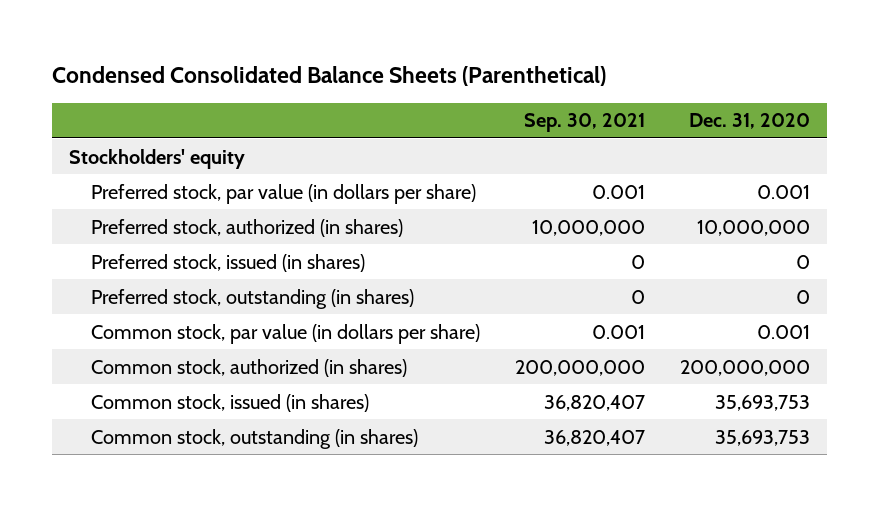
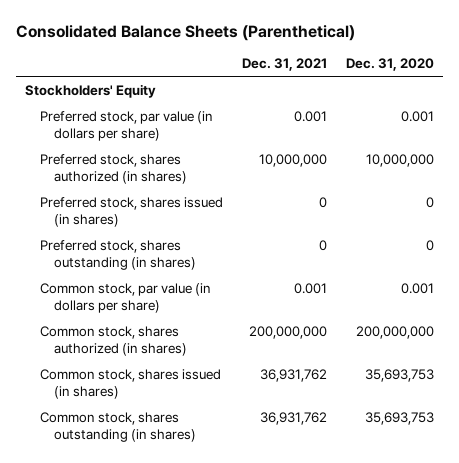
[51,65,606,86] Condensed Consolidated Balance Sheets (Parenthetical) -> [15,24,355,41] Consolidated Balance Sheets (Parenthetical)
[523,113,645,133] Sep. 30, 2021 -> none
none -> [241,58,327,72] Dec. 31, 2021
[69,148,246,169] Stockholders' equity -> [25,83,157,98] Stockholders' Equity
[90,218,403,237] Preferred stock, authorized (in shares) -> [39,153,187,185] Preferred stock, shares authorized (in shares)
[90,253,365,272] Preferred stock, issued (in shares) -> [39,196,223,228] Preferred stock, shares issued (in shares)
[90,288,414,309] Preferred stock, outstanding (in shares) -> [39,239,196,271] Preferred stock, shares outstanding (in shares)
[90,358,407,377] Common stock, authorized (in shares) -> [39,325,187,357] Common stock, shares authorized (in shares)
[90,393,369,412] Common stock, issued (in shares) -> [39,368,221,400] Common stock, shares issued (in shares)
[90,428,418,449] Common stock, outstanding (in shares) -> [39,411,196,443] Common stock, shares outstanding (in shares)

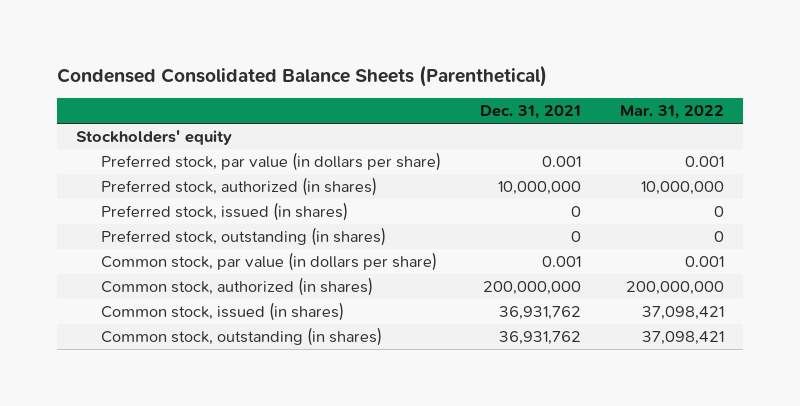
[15,24,355,41] Consolidated Balance Sheets (Parenthetical) -> [56,65,547,88] Condensed Consolidated Balance Sheets (Parenthetical)
[345,58,434,72] Dec. 31, 2020 -> none
none -> [619,105,724,120] Mar. 31, 2022
[25,83,157,98] Stockholders' Equity -> [75,129,232,145] Stockholders' equity
[39,153,187,185] Preferred stock, shares authorized (in shares) -> [101,176,378,196] Preferred stock, authorized (in shares)
[39,196,223,228] Preferred stock, shares issued (in shares) -> [101,201,349,221] Preferred stock, issued (in shares)
[39,239,196,271] Preferred stock, shares outstanding (in shares) -> [101,226,387,246] Preferred stock, outstanding (in shares)
[39,325,187,357] Common stock, shares authorized (in shares) -> [101,276,374,296] Common stock, authorized (in shares)
[39,368,221,400] Common stock, shares issued (in shares) -> [101,301,345,321] Common stock, issued (in shares)
[39,411,196,443] Common stock, shares outstanding (in shares) -> [101,326,383,346] Common stock, outstanding (in shares)

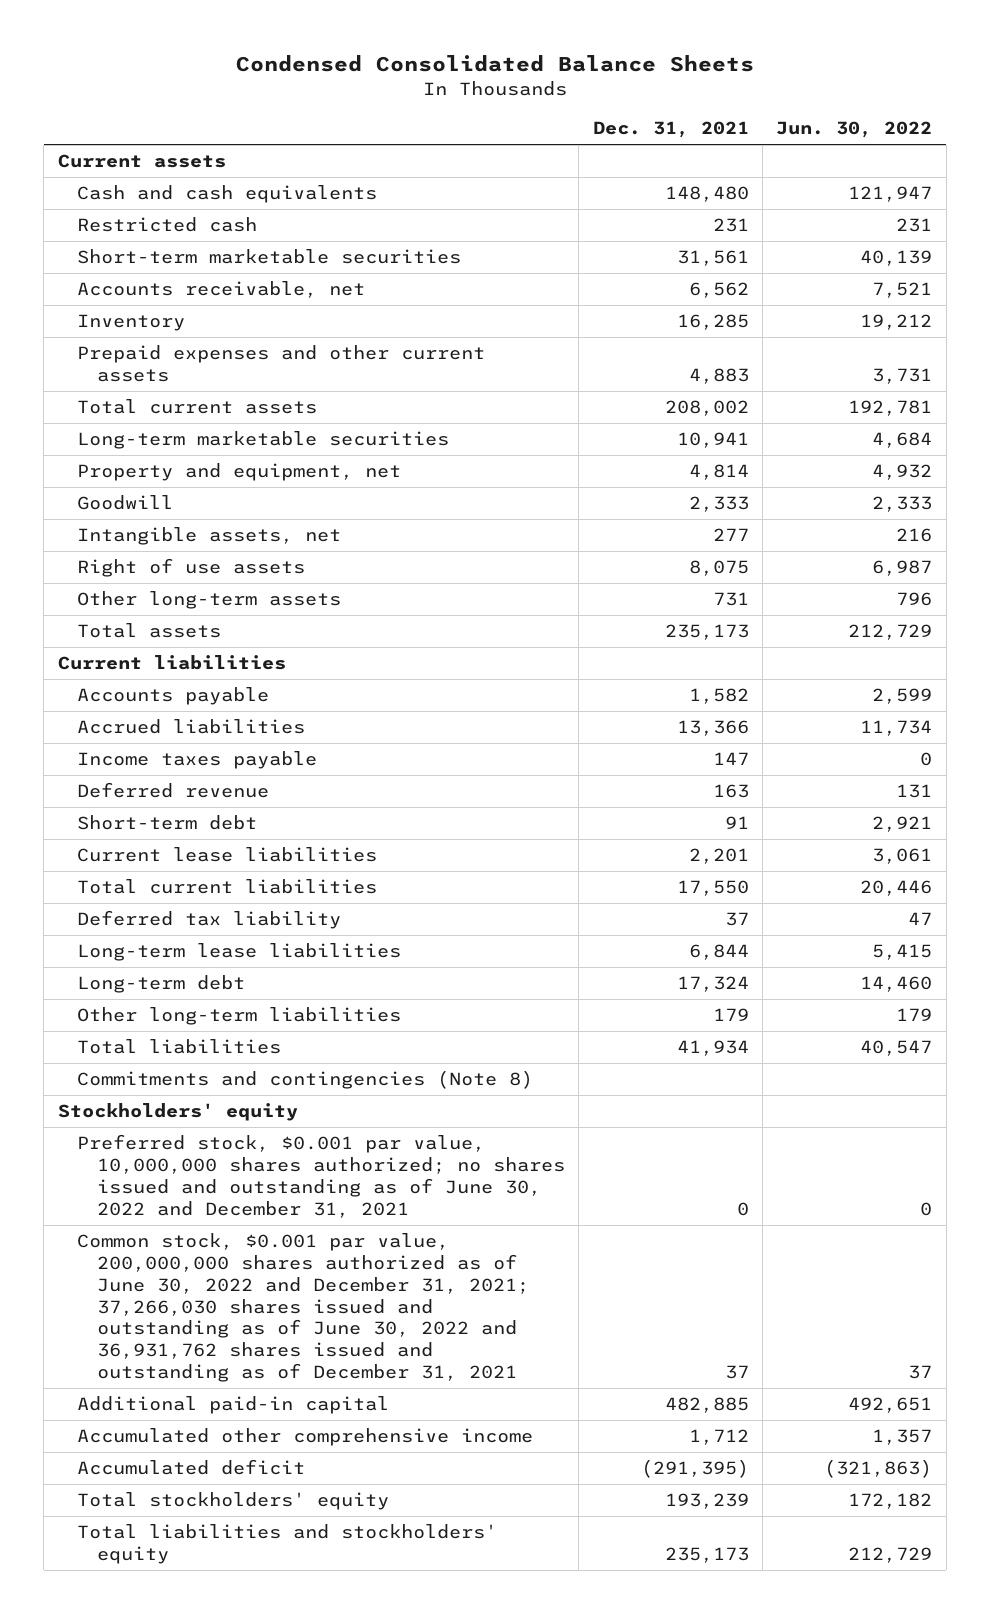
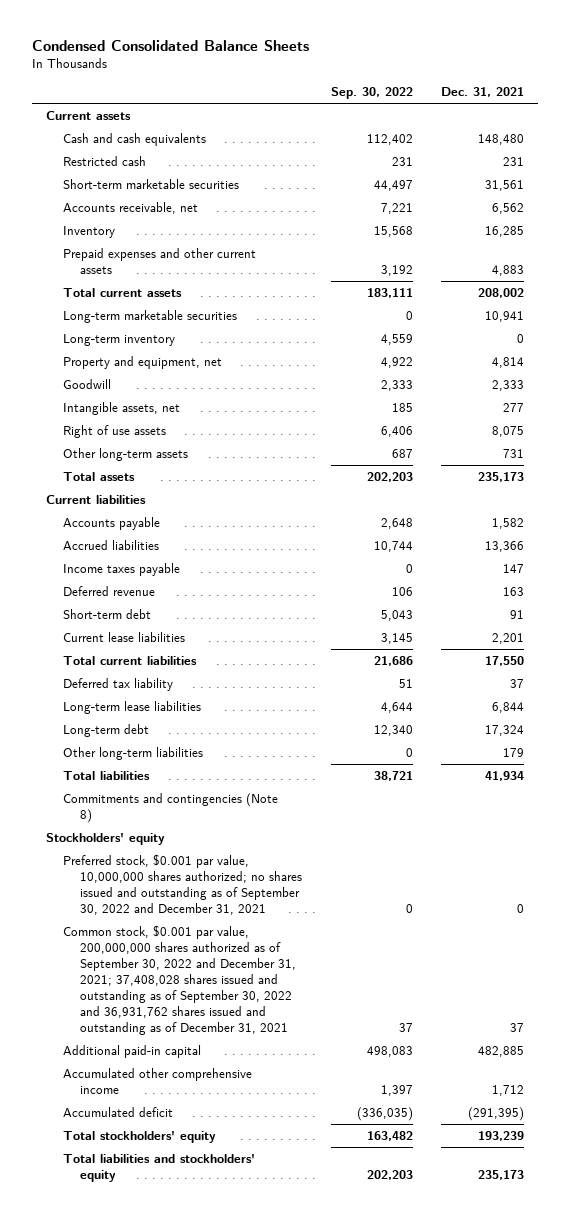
[776,121,933,139] Jun. 30, 2022 -> none
none -> [330,86,413,99] Sep. 30, 2022
none -> [63,333,176,346] Long-term inventory
[77,1134,566,1218] Preferred stock, $0.001 par value, 10,000,000 shares authorized; no shares issued and outstanding as of June 30, 2022 and December 31, 2021 -> [63,853,303,915] Preferred stock, $0.001 par value, 10,000,000 shares authorized; no shares issued and outstanding as of September 30, 2022 and December 31, 2021
[77,1233,530,1382] Common stock, $0.001 par value, 200,000,000 shares authorized as of June 30, 2022 and December 31, 2021; 37,266,030 shares issued and outstanding as of June 30, 2022 and 36,931,762 shares issued and outstanding as of December 31, 2021 -> [63,924,297,1036] Common stock, $0.001 par value, 200,000,000 shares authorized as of September 30, 2022 and December 31, 2021; 37,408,028 shares issued and outstanding as of September 30, 2022 and 36,931,762 shares issued and outstanding as of December 31, 2021

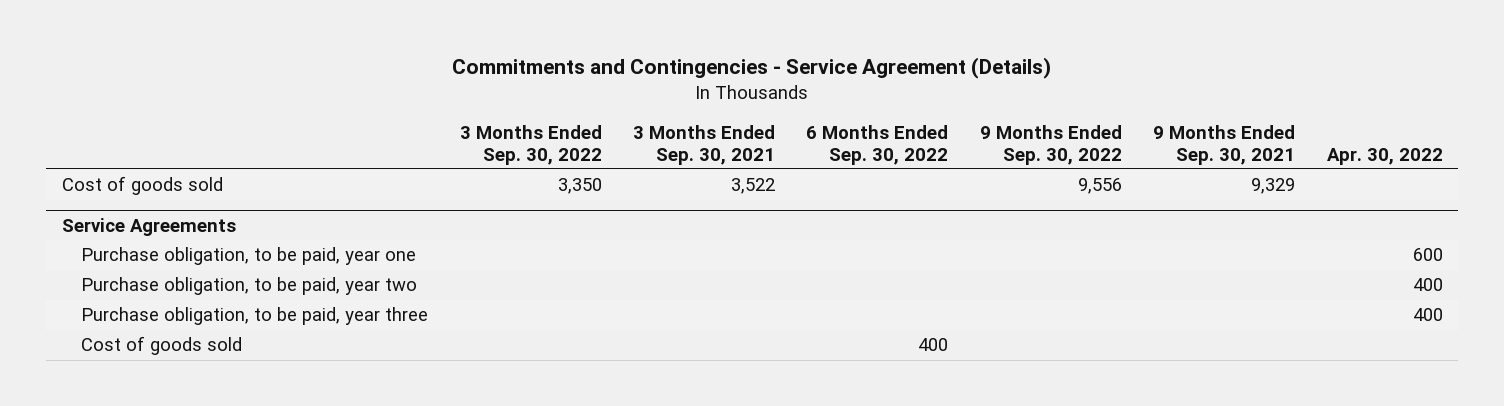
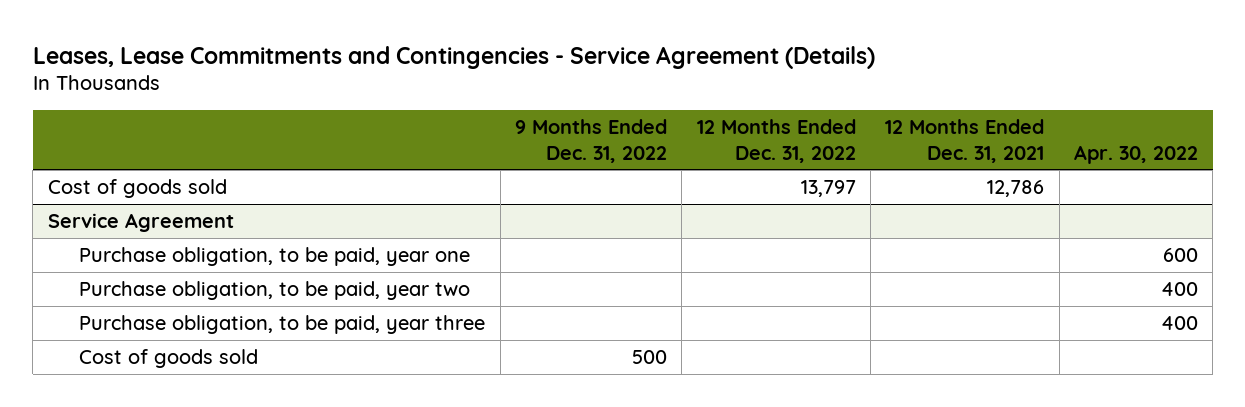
[452,57,1052,80] Commitments and Contingencies - Service Agreement (Details) -> [32,45,875,69] Leases, Lease Commitments and Contingencies - Service Agreement (Details)
[459,124,602,165] 3 Months Ended Sep. 30, 2022 -> none
[633,124,776,165] 3 Months Ended Sep. 30, 2021 -> none
[806,124,949,165] 6 Months Ended Sep. 30, 2022 -> none
[979,124,1122,165] 9 Months Ended Sep. 30, 2022 -> none
[1153,124,1296,165] 9 Months Ended Sep. 30, 2021 -> none
none -> [514,119,667,163] 9 Months Ended Dec. 31, 2022
none -> [696,119,856,163] 12 Months Ended Dec. 31, 2022
none -> [885,119,1045,163] 12 Months Ended Dec. 31, 2021
[61,218,236,237] Service Agreements -> [47,212,234,232] Service Agreement

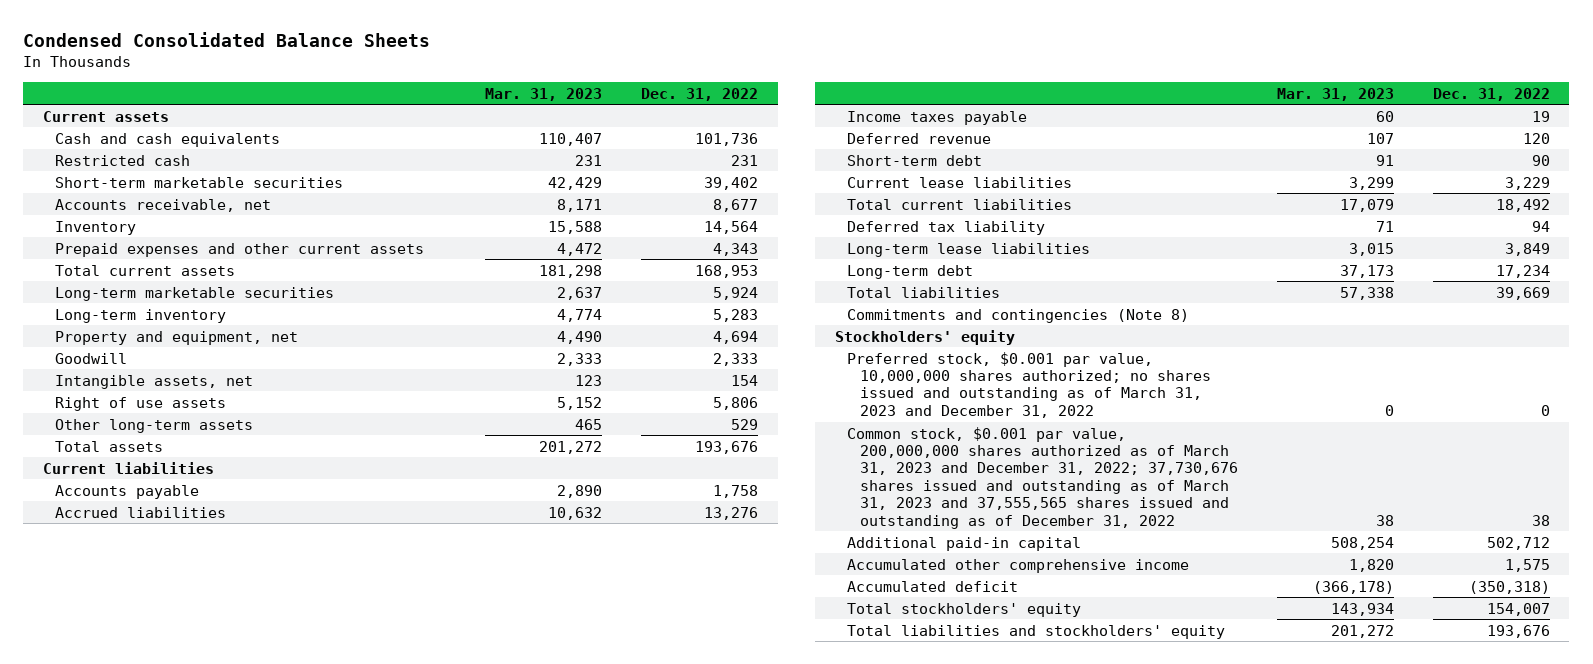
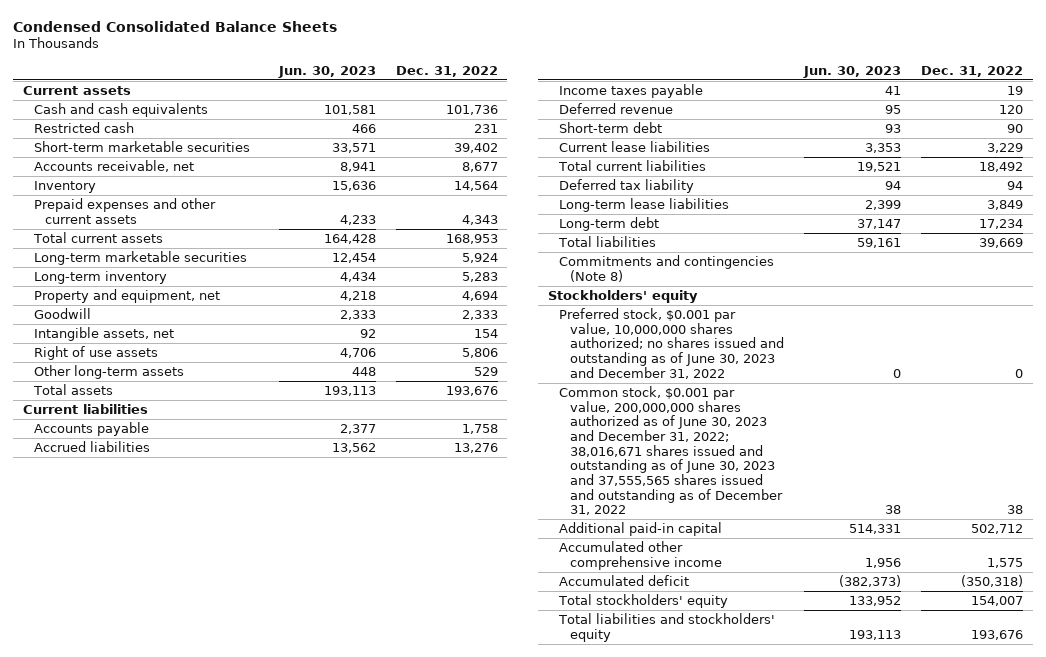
[485,87,603,101] Mar. 31, 2023 -> none
none -> [277,65,376,78] Jun. 30, 2023
[847,351,1211,418] Preferred stock, $0.001 par value, 10,000,000 shares authorized; no shares issued and outstanding as of March 31, 2023 and December 31, 2022 -> [559,308,785,379] Preferred stock, $0.001 par value, 10,000,000 shares authorized; no shares issued and outstanding as of June 30, 2023 and December 31, 2022
[847,426,1238,529] Common stock, $0.001 par value, 200,000,000 shares authorized as of March 31, 2023 and December 31, 2022; 37,730,676 shares issued and outstanding as of March 31, 2023 and 37,555,565 shares issued and outstanding as of December 31, 2022 -> [559,386,784,516] Common stock, $0.001 par value, 200,000,000 shares authorized as of June 30, 2023 and December 31, 2022; 38,016,671 shares issued and outstanding as of June 30, 2023 and 37,555,565 shares issued and outstanding as of December 31, 2022

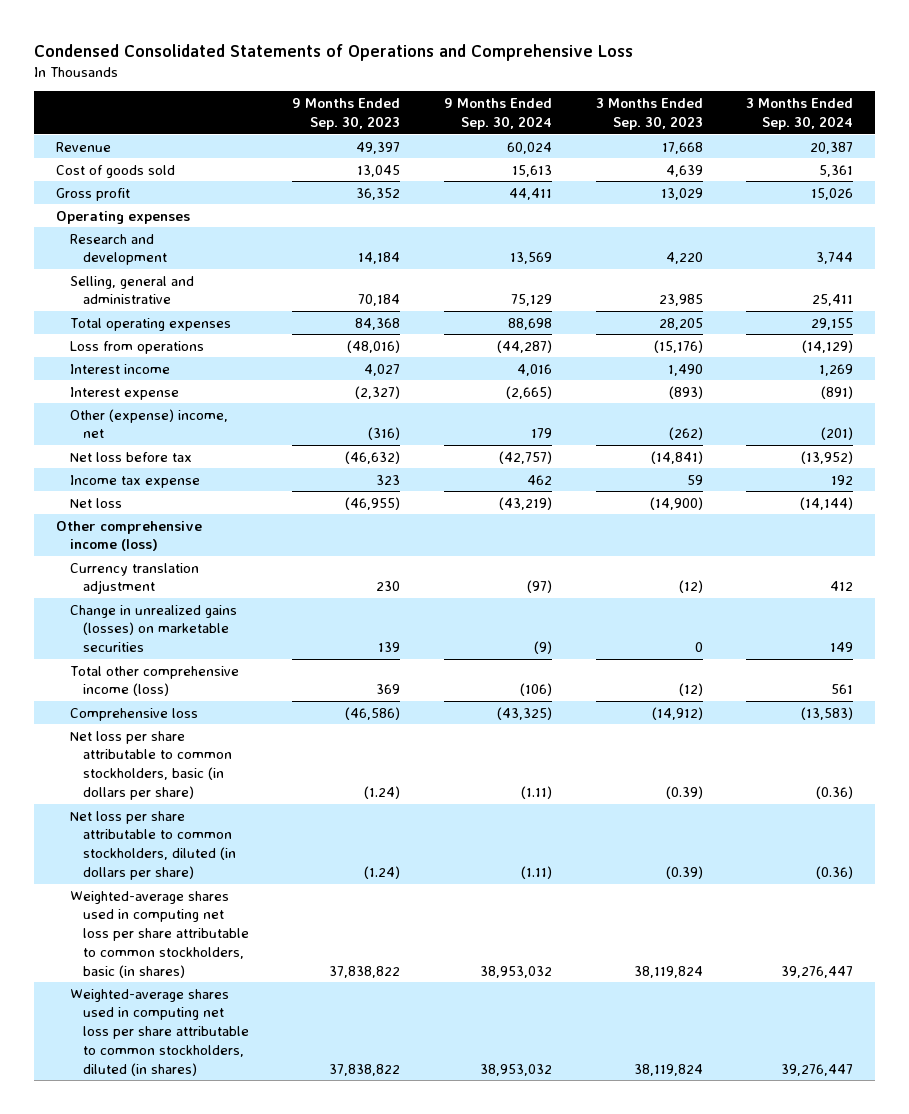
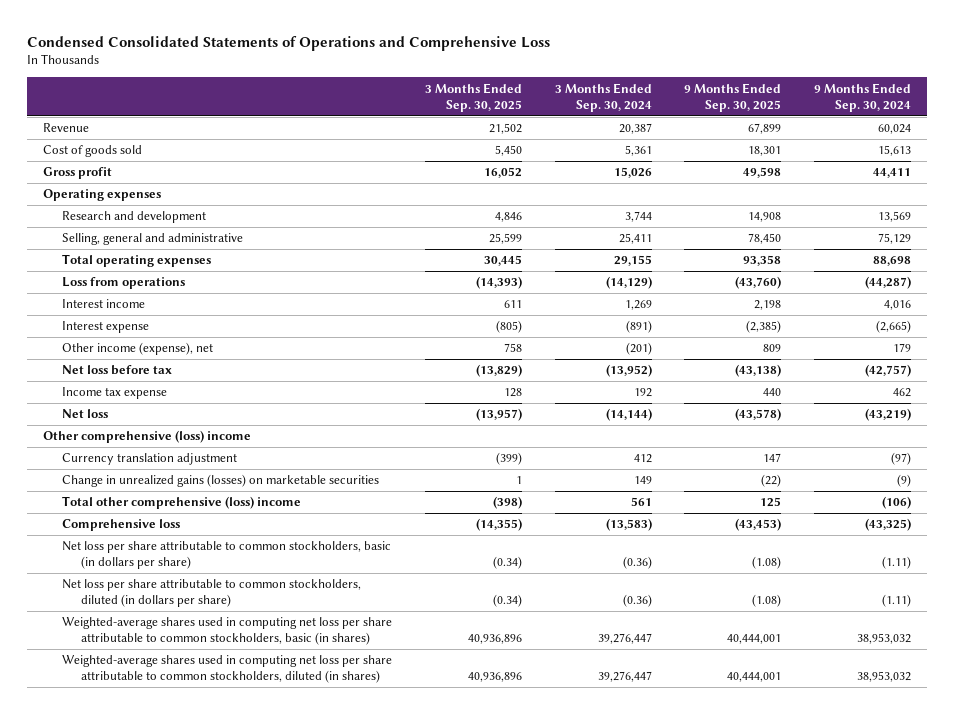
[292,98,401,130] 9 Months Ended Sep. 30, 2023 -> none
[595,98,703,130] 3 Months Ended Sep. 30, 2023 -> none
none -> [424,82,522,112] 3 Months Ended Sep. 30, 2025
none -> [684,82,782,112] 9 Months Ended Sep. 30, 2025
[69,408,228,439] Other (expense) income, net -> [62,342,214,356] Other income (expense), net
[56,520,203,552] Other comprehensive income (loss) -> [43,430,252,444] Other comprehensive (loss) income
[69,665,239,697] Total other comprehensive income (loss) -> [62,496,302,510] Total other comprehensive (loss) income

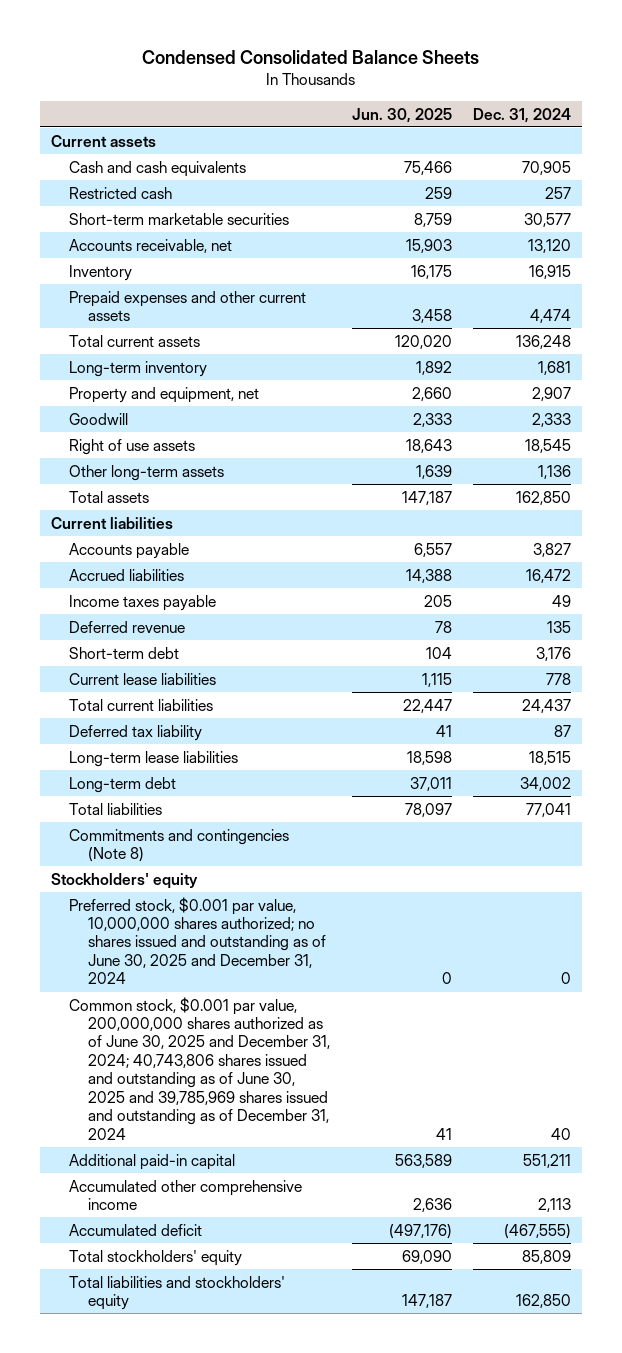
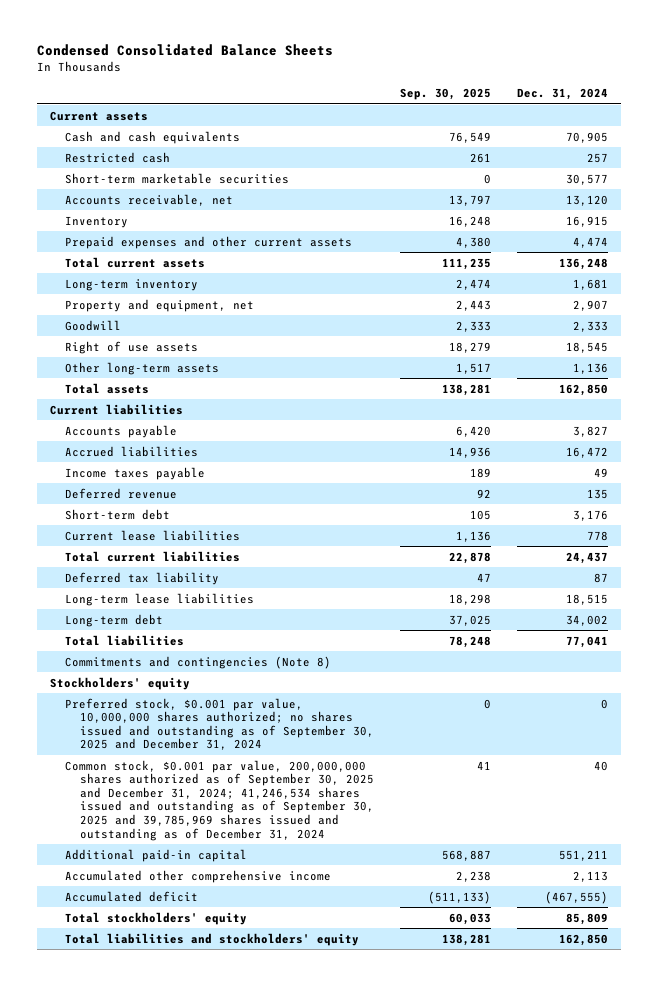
[351,107,452,123] Jun. 30, 2025 -> none
none -> [400,88,492,101] Sep. 30, 2025
[69,896,326,985] Preferred stock, $0.001 par value, 10,000,000 shares authorized; no shares issued and outstanding as of June 30, 2025 and December 31, 2024 -> [65,697,374,751] Preferred stock, $0.001 par value, 10,000,000 shares authorized; no shares issued and outstanding as of September 30, 2025 and December 31, 2024
[69,996,330,1140] Common stock, $0.001 par value, 200,000,000 shares authorized as of June 30, 2025 and December 31, 2024; 40,743,806 shares issued and outstanding as of June 30, 2025 and 39,785,969 shares issued and outstanding as of December 31, 2024 -> [65,759,374,841] Common stock, $0.001 par value, 200,000,000 shares authorized as of September 30, 2025 and December 31, 2024; 41,246,534 shares issued and outstanding as of September 30, 2025 and 39,785,969 shares issued and outstanding as of December 31, 2024

